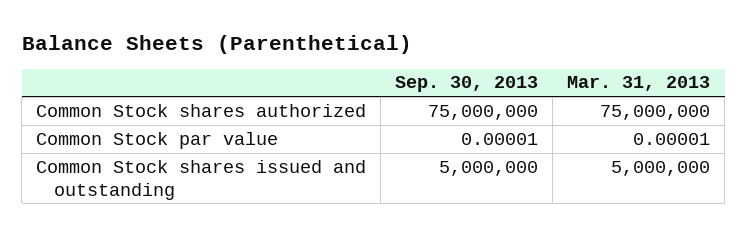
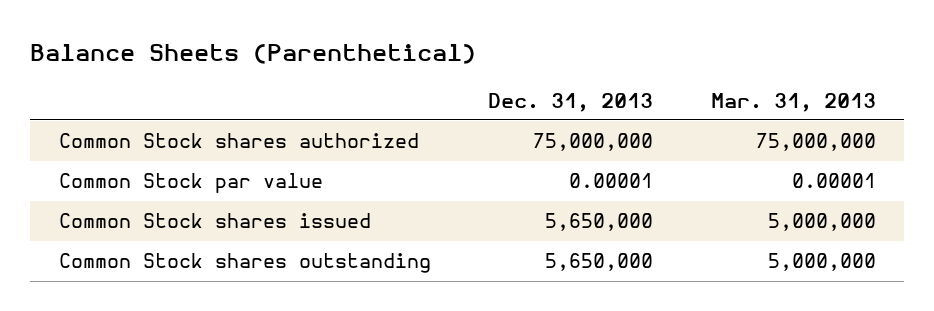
[395,76,539,93] Sep. 30, 2013 -> none
none -> [488,92,654,112] Dec. 31, 2013
none -> [58,213,371,229] Common Stock shares issued
[36,159,367,200] Common Stock shares issued and outstanding -> [58,253,431,274] Common Stock shares outstanding

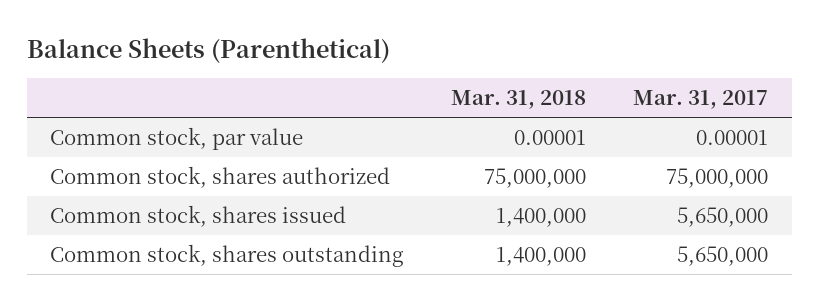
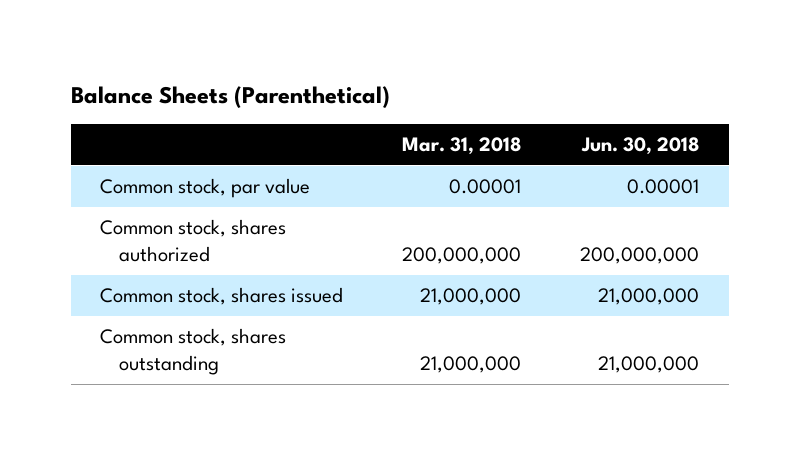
[633,90,769,110] Mar. 31, 2017 -> none
none -> [581,136,700,155] Jun. 30, 2018
[484,167,587,188] 75,000,000 -> [402,247,522,265] 200,000,000
[496,207,587,227] 1,400,000 -> [420,288,522,306] 21,000,000
[496,246,587,266] 1,400,000 -> [420,356,522,374] 21,000,000

